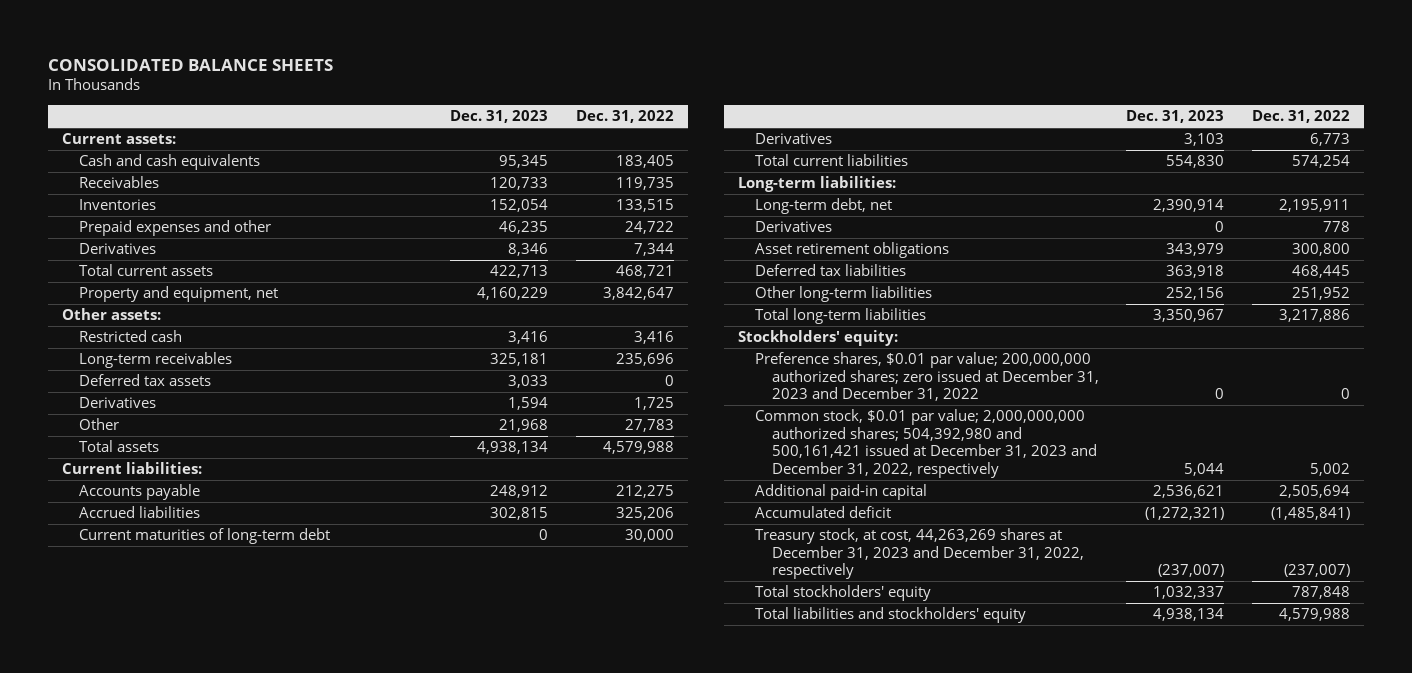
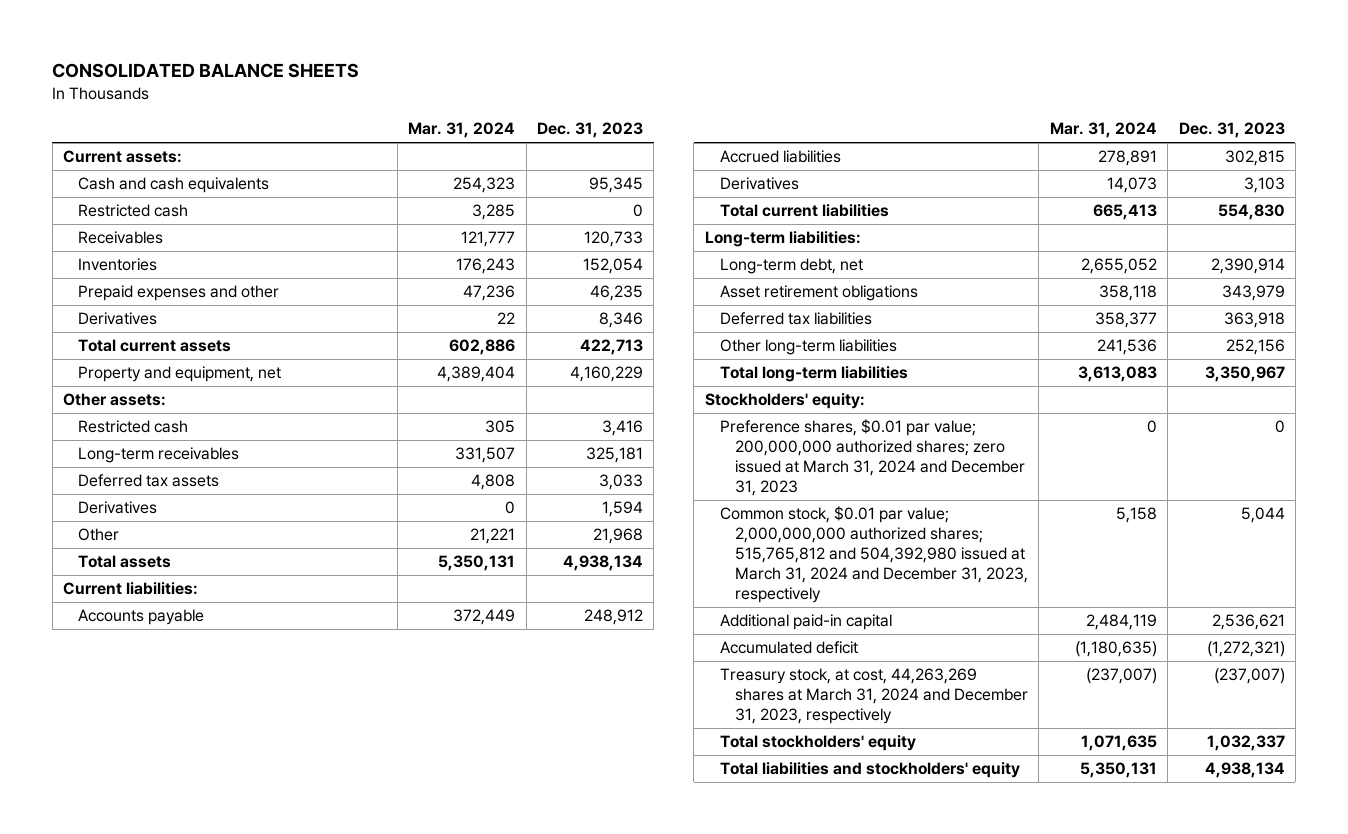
[575,110,674,124] Dec. 31, 2022 -> none
none -> [408,122,516,139] Mar. 31, 2024
none -> [78,204,189,218] Restricted cash
[78,528,330,545] Current maturities of long-term debt -> none
[754,221,832,233] Derivatives -> none
[754,352,1099,402] Preference shares, $0.01 par value; 200,000,000 authorized shares; zero issued at December 31, 2023 and December 31, 2022 -> [719,419,1026,497] Preference shares, $0.01 par value; 200,000,000 authorized shares; zero issued at March 31, 2024 and December 31, 2023
[754,409,1097,478] Common stock, $0.01 par value; 2,000,000,000 authorized shares; 504,392,980 and 500,161,421 issued at December 31, 2023 and December 31, 2022, respectively -> [719,506,1029,604] Common stock, $0.01 par value; 2,000,000,000 authorized shares; 515,765,812 and 504,392,980 issued at March 31, 2024 and December 31, 2023, respectively
[754,528,1084,580] Treasury stock, at cost, 44,263,269 shares at December 31, 2023 and December 31, 2022, respectively -> [719,668,1029,725] Treasury stock, at cost, 44,263,269 shares at March 31, 2024 and December 31, 2023, respectively

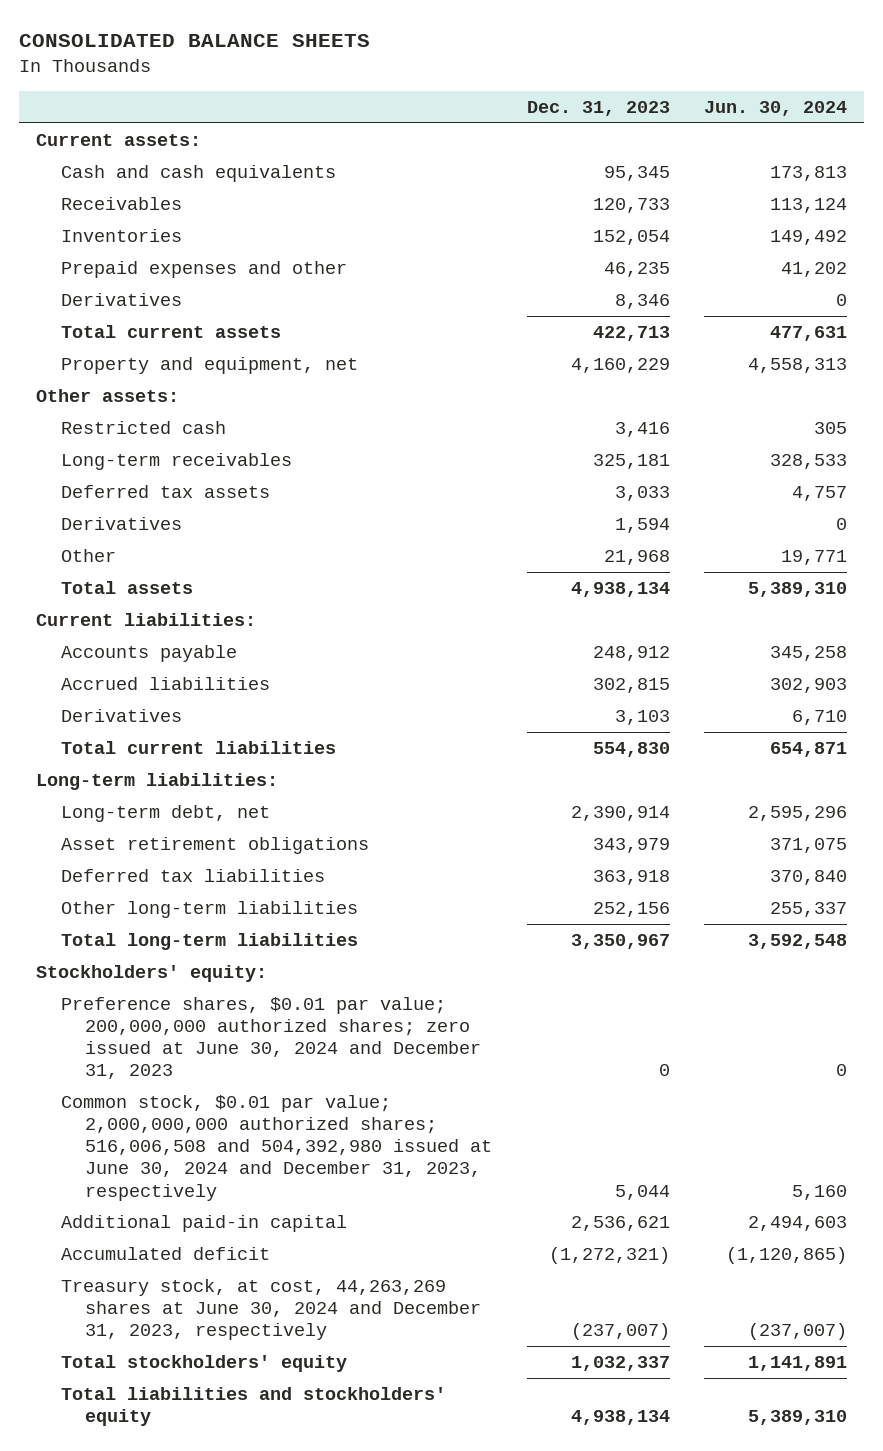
[408,122,516,139] Mar. 31, 2024 -> none
none -> [704,100,848,116] Jun. 30, 2024
[78,204,189,218] Restricted cash -> none
[719,419,1026,497] Preference shares, $0.01 par value; 200,000,000 authorized shares; zero issued at March 31, 2024 and December 31, 2023 -> [60,997,482,1080] Preference shares, $0.01 par value; 200,000,000 authorized shares; zero issued at June 30, 2024 and December 31, 2023
[719,506,1029,604] Common stock, $0.01 par value; 2,000,000,000 authorized shares; 515,765,812 and 504,392,980 issued at March 31, 2024 and December 31, 2023, respectively -> [60,1095,493,1201] Common stock, $0.01 par value; 2,000,000,000 authorized shares; 516,006,508 and 504,392,980 issued at June 30, 2024 and December 31, 2023, respectively
[719,668,1029,725] Treasury stock, at cost, 44,263,269 shares at March 31, 2024 and December 31, 2023, respectively -> [60,1279,482,1341] Treasury stock, at cost, 44,263,269 shares at June 30, 2024 and December 31, 2023, respectively

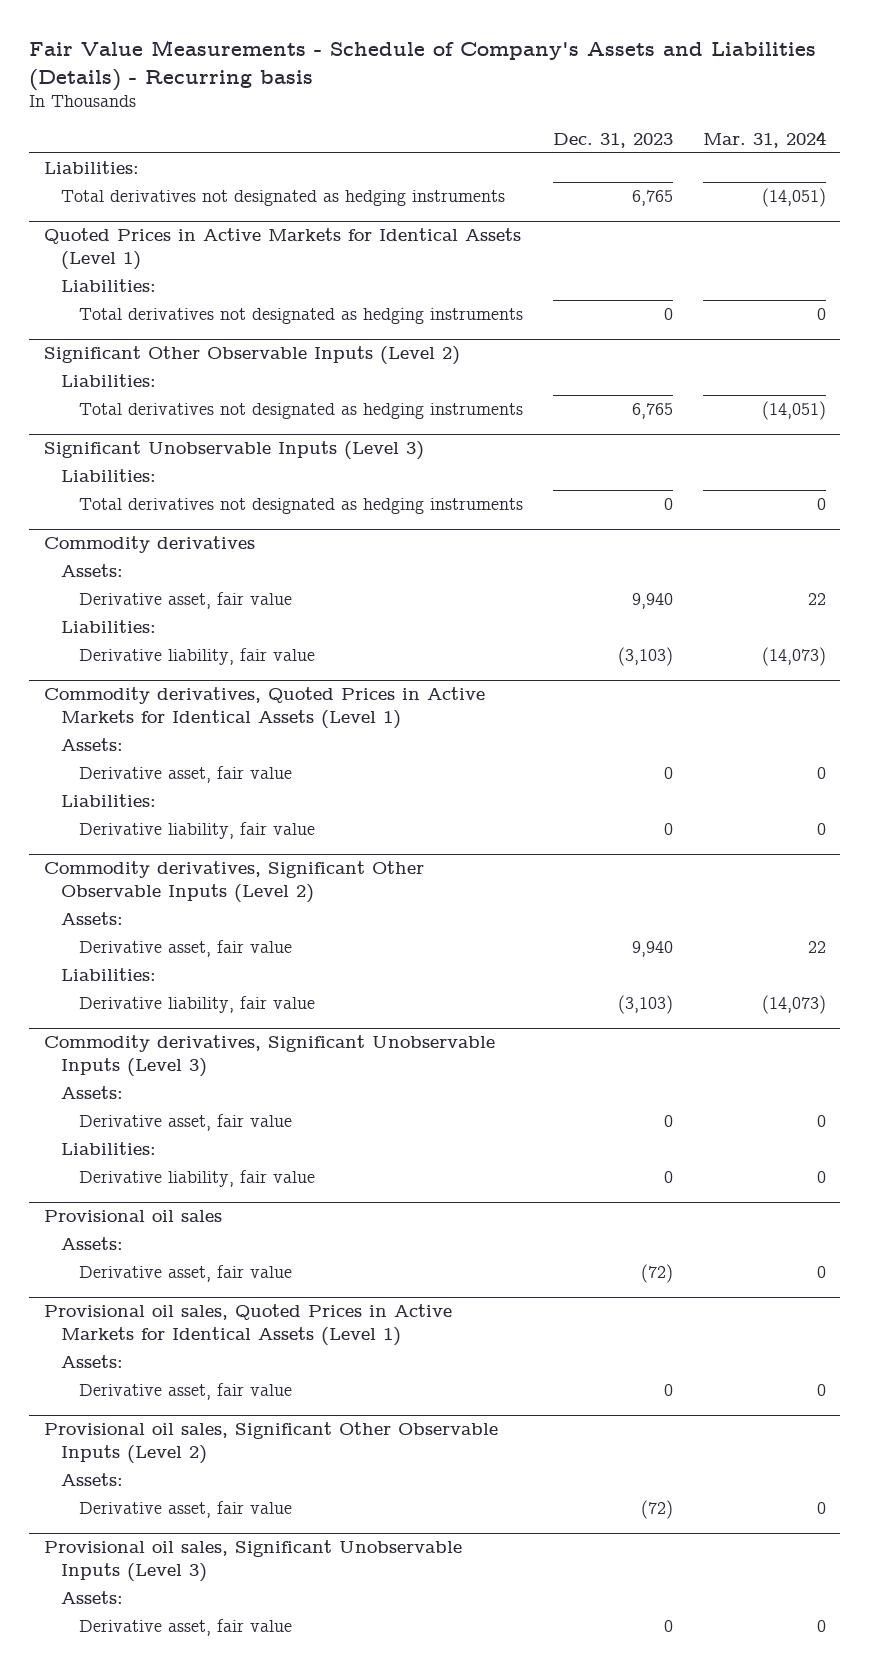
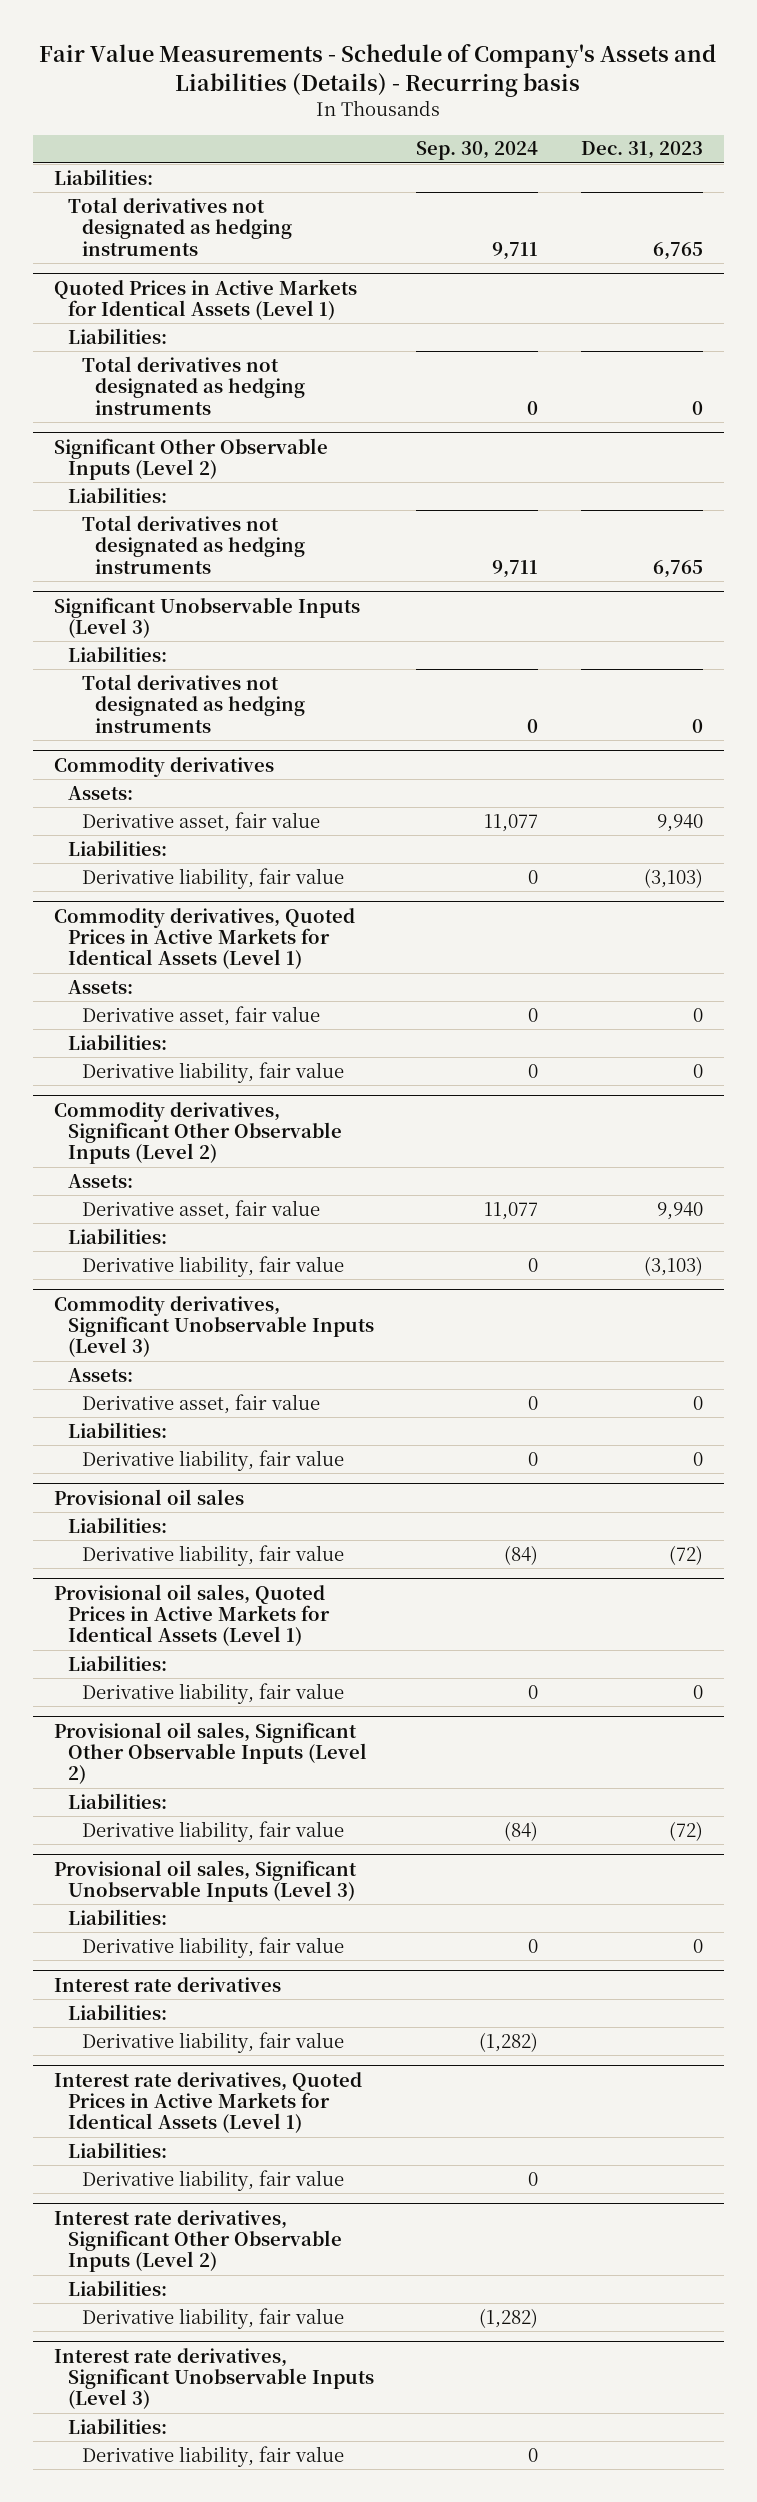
[702,131,826,149] Mar. 31, 2024 -> none
none -> [416,141,539,161] Sep. 30, 2024
[61,1236,124,1250] Assets: -> none
none -> [67,1516,167,1533] Liabilities:
[79,1264,293,1282] Derivative asset, fair value -> [81,1544,344,1566] Derivative liability, fair value
[61,1354,124,1368] Assets: -> none
none -> [67,1654,167,1671] Liabilities:
[79,1382,293,1400] Derivative asset, fair value -> [81,1682,344,1704] Derivative liability, fair value
[61,1472,124,1486] Assets: -> none
none -> [67,1792,167,1809] Liabilities:
[79,1500,293,1518] Derivative asset, fair value -> [81,1820,344,1842] Derivative liability, fair value
[61,1590,124,1604] Assets: -> none
none -> [67,1908,167,1925] Liabilities:
[79,1618,293,1636] Derivative asset, fair value -> [81,1936,344,1958] Derivative liability, fair value
none -> [54,1976,282,1992] Interest rate derivatives
none -> [67,2003,167,2020] Liabilities:
none -> [81,2031,344,2053] Derivative liability, fair value
none -> [54,2071,363,2134] Interest rate derivatives, Quoted Prices in Active Markets for Identical Assets (Level 1)
none -> [67,2141,167,2158] Liabilities:
none -> [81,2169,344,2191] Derivative liability, fair value
none -> [54,2209,342,2273] Interest rate derivatives, Significant Other Observable Inputs (Level 2)
none -> [67,2279,167,2296] Liabilities:
none -> [81,2307,344,2329] Derivative liability, fair value
none -> [54,2347,374,2410] Interest rate derivatives, Significant Unobservable Inputs (Level 3)
none -> [67,2417,167,2434] Liabilities:
none -> [81,2445,344,2467] Derivative liability, fair value

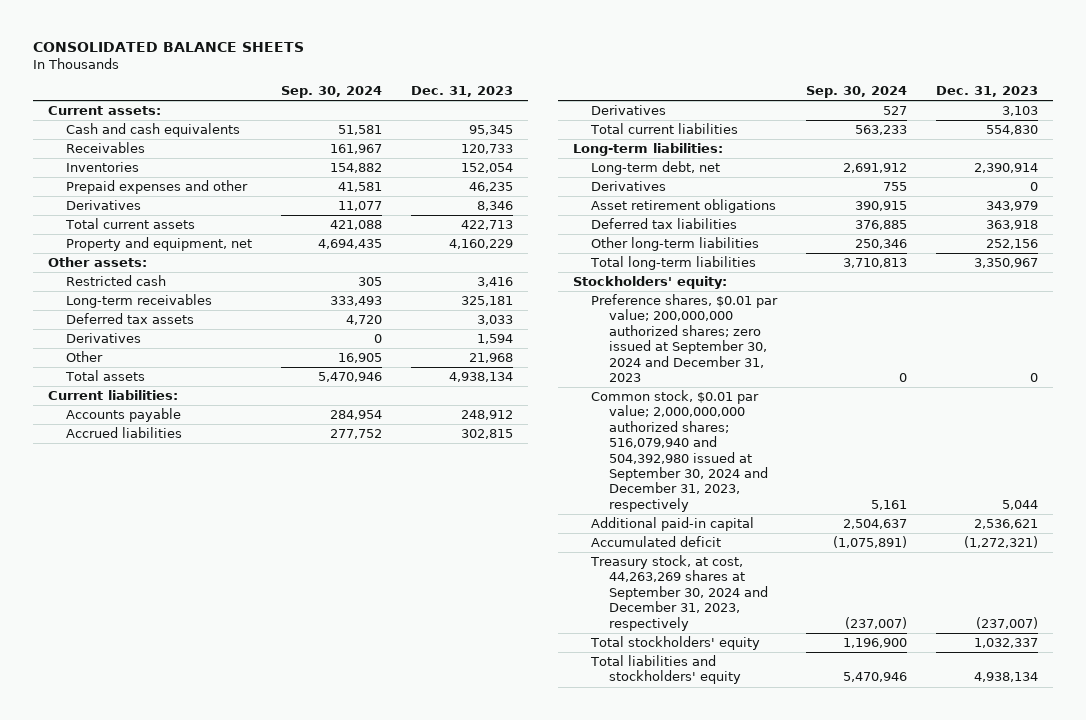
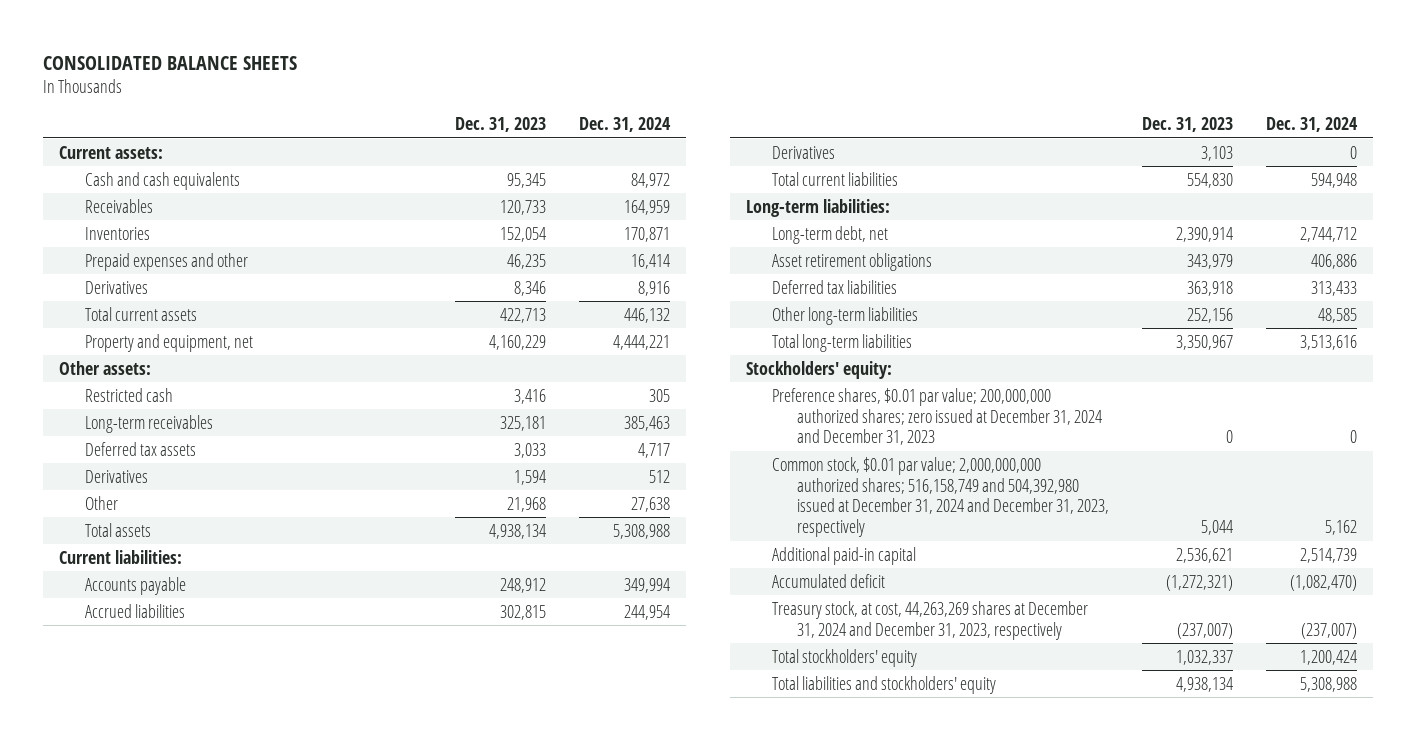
[281,86,383,99] Sep. 30, 2024 -> none
none -> [578,117,671,133] Dec. 31, 2024
[591,181,667,192] Derivatives -> none
[591,294,779,382] Preference shares, $0.01 par value; 200,000,000 authorized shares; zero issued at September 30, 2024 and December 31, 2023 -> [771,387,1103,446] Preference shares, $0.01 par value; 200,000,000 authorized shares; zero issued at December 31, 2024 and December 31, 2023
[591,390,769,512] Common stock, $0.01 par value; 2,000,000,000 authorized shares; 516,079,940 and 504,392,980 issued at September 30, 2024 and December 31, 2023, respectively -> [771,456,1110,538] Common stock, $0.01 par value; 2,000,000,000 authorized shares; 516,158,749 and 504,392,980 issued at December 31, 2024 and December 31, 2023, respectively
[590,555,769,631] Treasury stock, at cost, 44,263,269 shares at September 30, 2024 and December 31, 2023, respectively -> [771,600,1088,640] Treasury stock, at cost, 44,263,269 shares at December 31, 2024 and December 31, 2023, respectively

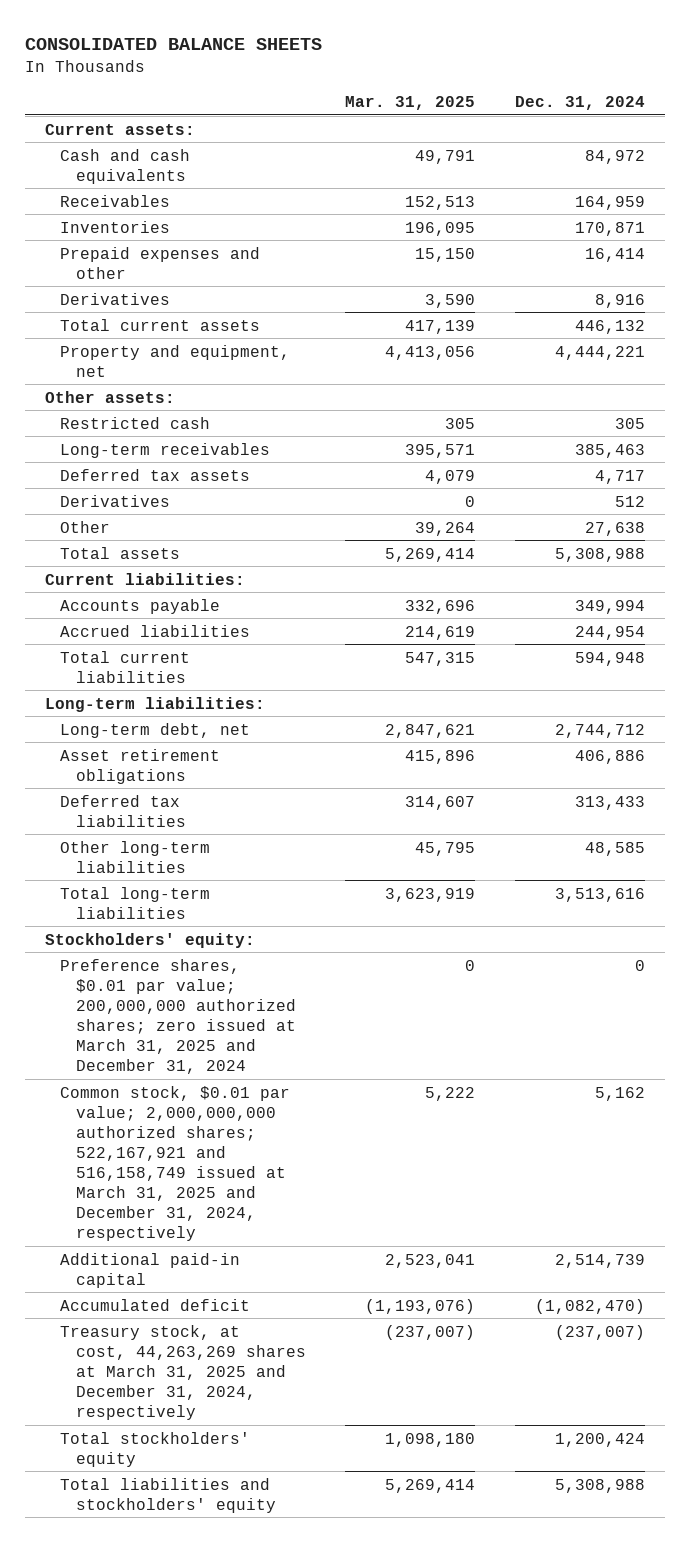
[455,117,547,133] Dec. 31, 2023 -> none
none -> [345,96,476,111] Mar. 31, 2025
[771,145,835,159] Derivatives -> none
[771,387,1103,446] Preference shares, $0.01 par value; 200,000,000 authorized shares; zero issued at December 31, 2024 and December 31, 2023 -> [60,958,296,1074] Preference shares, $0.01 par value; 200,000,000 authorized shares; zero issued at March 31, 2025 and December 31, 2024
[771,456,1110,538] Common stock, $0.01 par value; 2,000,000,000 authorized shares; 516,158,749 and 504,392,980 issued at December 31, 2024 and December 31, 2023, respectively -> [60,1085,291,1241] Common stock, $0.01 par value; 2,000,000,000 authorized shares; 522,167,921 and 516,158,749 issued at March 31, 2025 and December 31, 2024, respectively
[771,600,1088,640] Treasury stock, at cost, 44,263,269 shares at December 31, 2024 and December 31, 2023, respectively -> [60,1324,306,1420] Treasury stock, at cost, 44,263,269 shares at March 31, 2025 and December 31, 2024, respectively

